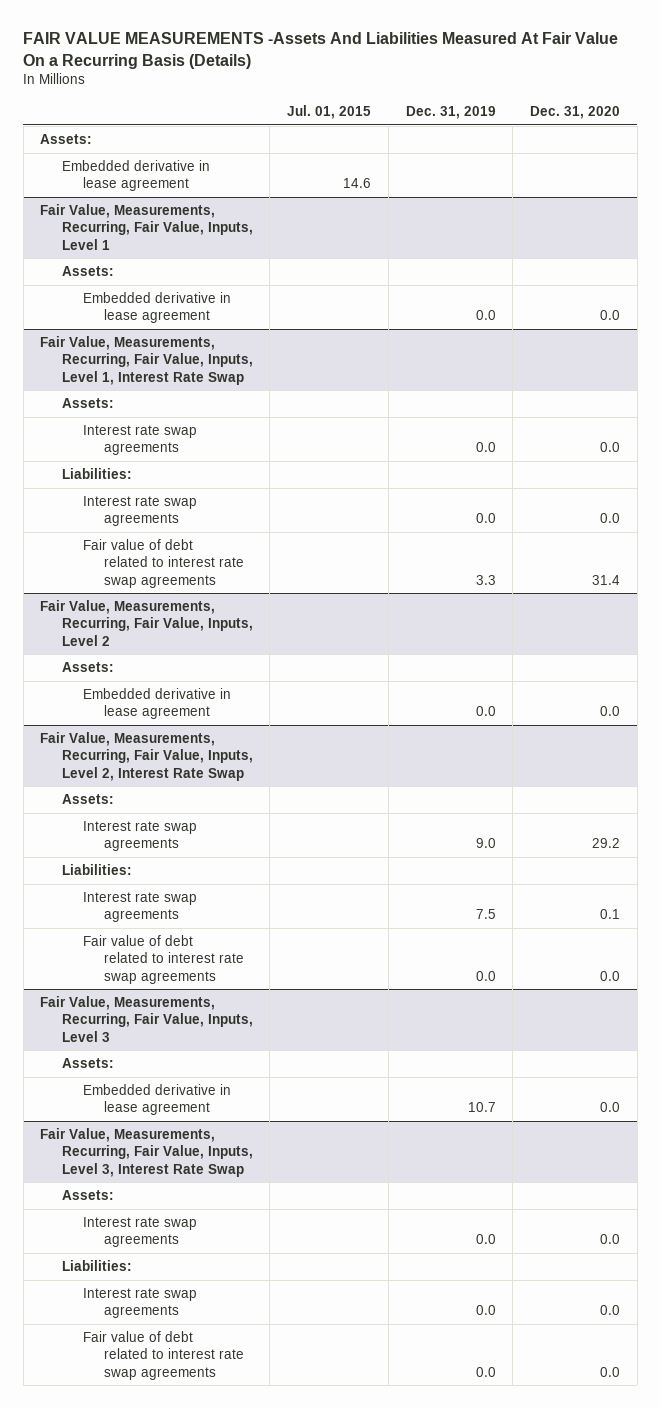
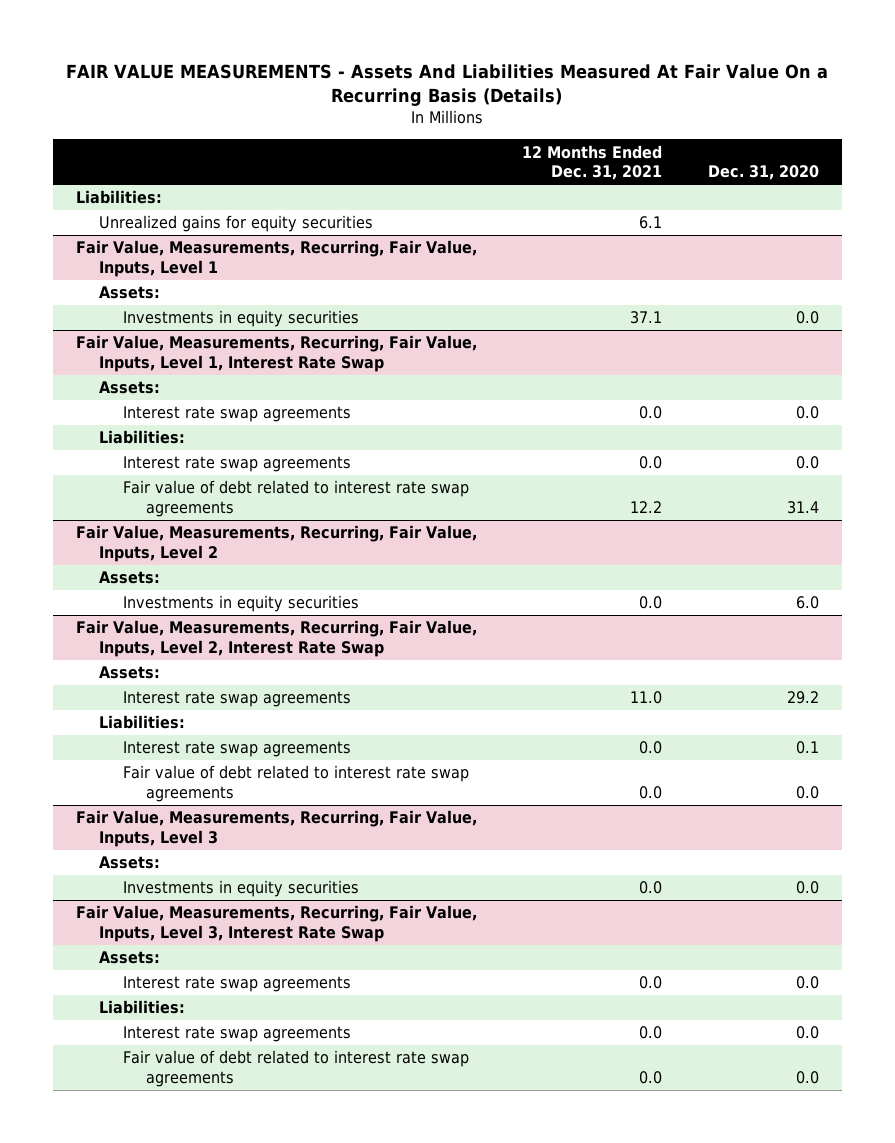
[23,32,619,69] FAIR VALUE MEASUREMENTS -Assets And Liabilities Measured At Fair Value On a Recurring Basis (Details) -> [66,63,829,107] FAIR VALUE MEASUREMENTS - Assets And Liabilities Measured At Fair Value On a Recurring Basis (Details)
[287,105,372,120] Jul. 01, 2015 -> none
[405,106,496,120] Dec. 31, 2019 -> none
none -> [522,144,663,181] 12 Months Ended Dec. 31, 2021
[40,134,93,145] Assets: -> none
[61,160,210,192] Embedded derivative in lease agreement -> none
none -> [75,190,162,205] Liabilities:
none -> [99,215,374,233] Unrealized gains for equity securities
[82,292,231,324] Embedded derivative in lease agreement -> none
none -> [122,310,359,328] Investments in equity securities
[82,688,231,720] Embedded derivative in lease agreement -> none
none -> [122,595,359,613] Investments in equity securities
[82,1084,231,1116] Embedded derivative in lease agreement -> none
none -> [122,880,359,898] Investments in equity securities

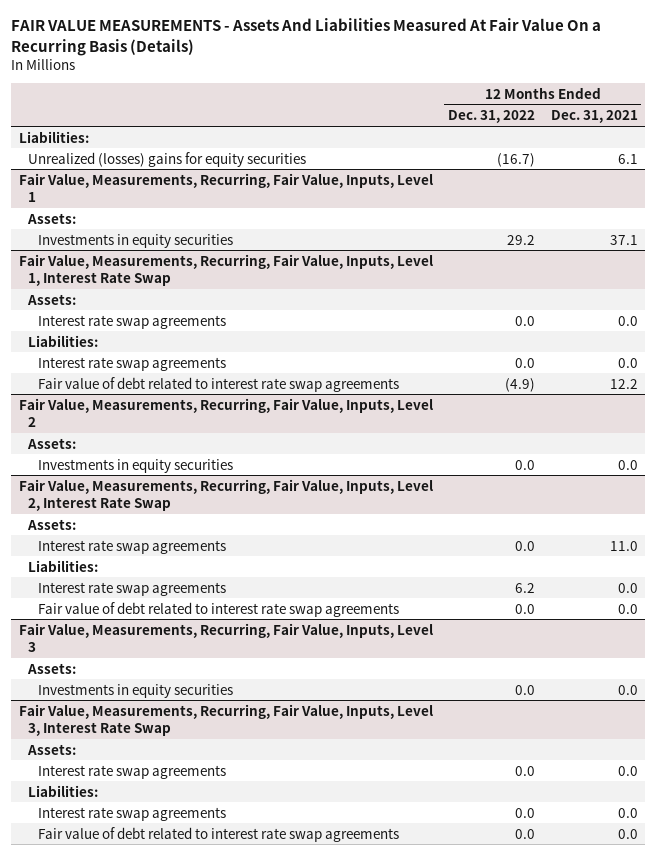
[708,165,820,181] Dec. 31, 2020 -> none
none -> [448,110,536,124] Dec. 31, 2022
[99,215,374,233] Unrealized gains for equity securities -> [28,151,307,167] Unrealized (losses) gains for equity securities

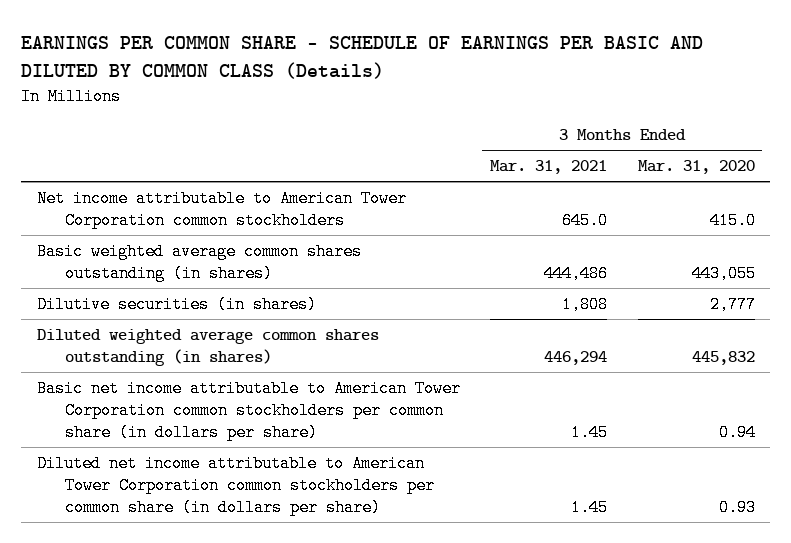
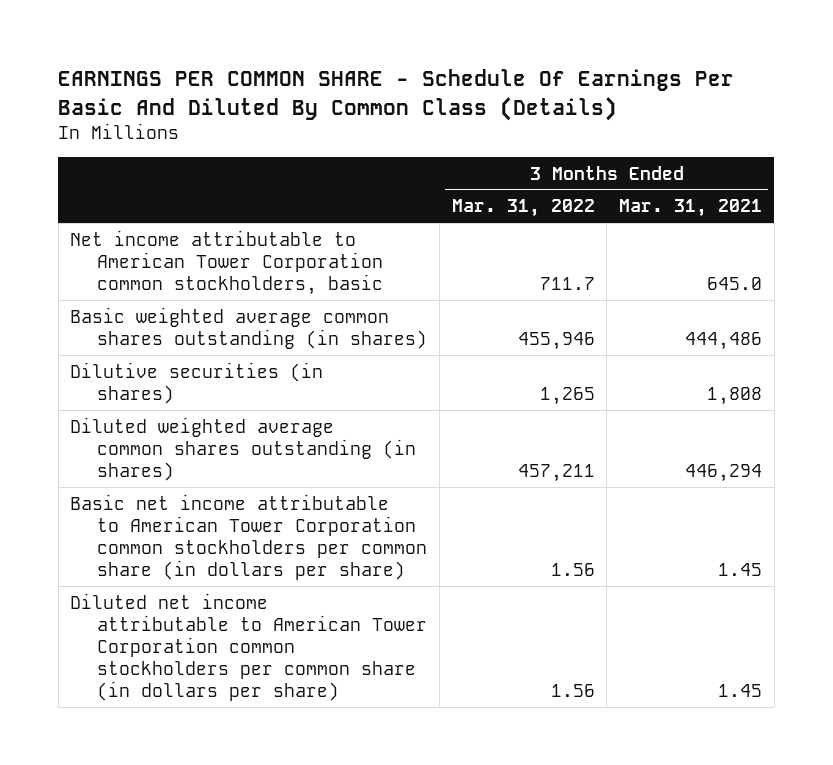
[21,36,704,80] EARNINGS PER COMMON SHARE - SCHEDULE OF EARNINGS PER BASIC AND DILUTED BY COMMON CLASS (Details) -> [58,69,735,121] EARNINGS PER COMMON SHARE - Schedule Of Earnings Per Basic And Diluted By Common Class (Details)
[637,160,755,175] Mar. 31, 2020 -> none
none -> [451,199,595,218] Mar. 31, 2022
[36,189,407,230] Net income attributable to American Tower Corporation common stockholders -> [70,229,384,295] Net income attributable to American Tower Corporation common stockholders, basic

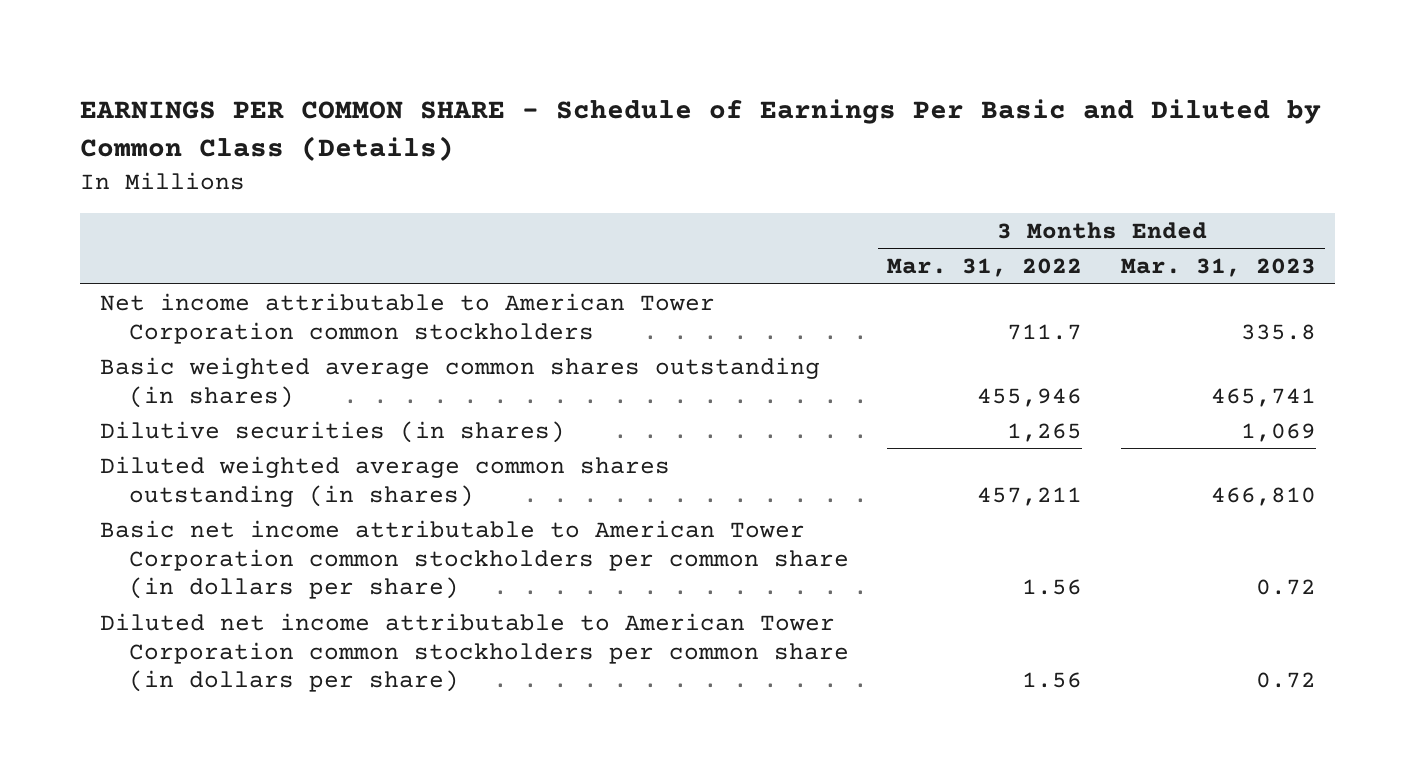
[58,69,735,121] EARNINGS PER COMMON SHARE - Schedule Of Earnings Per Basic And Diluted By Common Class (Details) -> [80,99,1322,162] EARNINGS PER COMMON SHARE - Schedule of Earnings Per Basic and Diluted by Common Class (Details)
[619,199,763,218] Mar. 31, 2021 -> none
none -> [1120,258,1316,278] Mar. 31, 2023
[70,229,384,295] Net income attributable to American Tower Corporation common stockholders, basic -> [99,292,715,344] Net income attributable to American Tower Corporation common stockholders

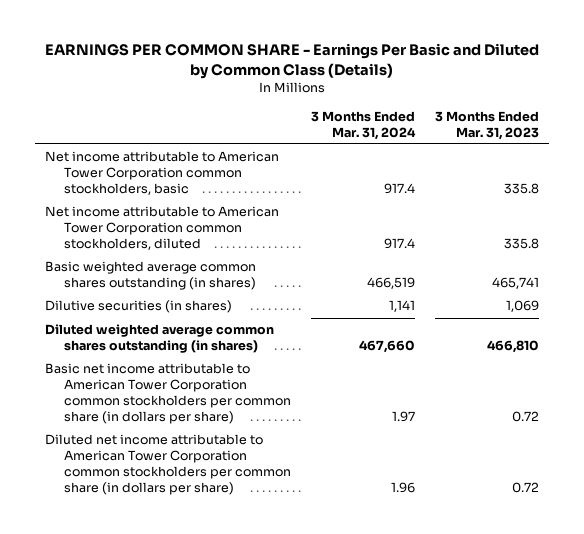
[80,99,1322,162] EARNINGS PER COMMON SHARE - Schedule of Earnings Per Basic and Diluted by Common Class (Details) -> [44,42,539,79] EARNINGS PER COMMON SHARE - Earnings Per Basic and Diluted by Common Class (Details)
[887,258,1083,278] Mar. 31, 2022 -> none
none -> [310,111,416,140] 3 Months Ended Mar. 31, 2024
[99,292,715,344] Net income attributable to American Tower Corporation common stockholders -> [45,151,280,195] Net income attributable to American Tower Corporation common stockholders, basic
none -> [45,206,280,250] Net income attributable to American Tower Corporation common stockholders, diluted

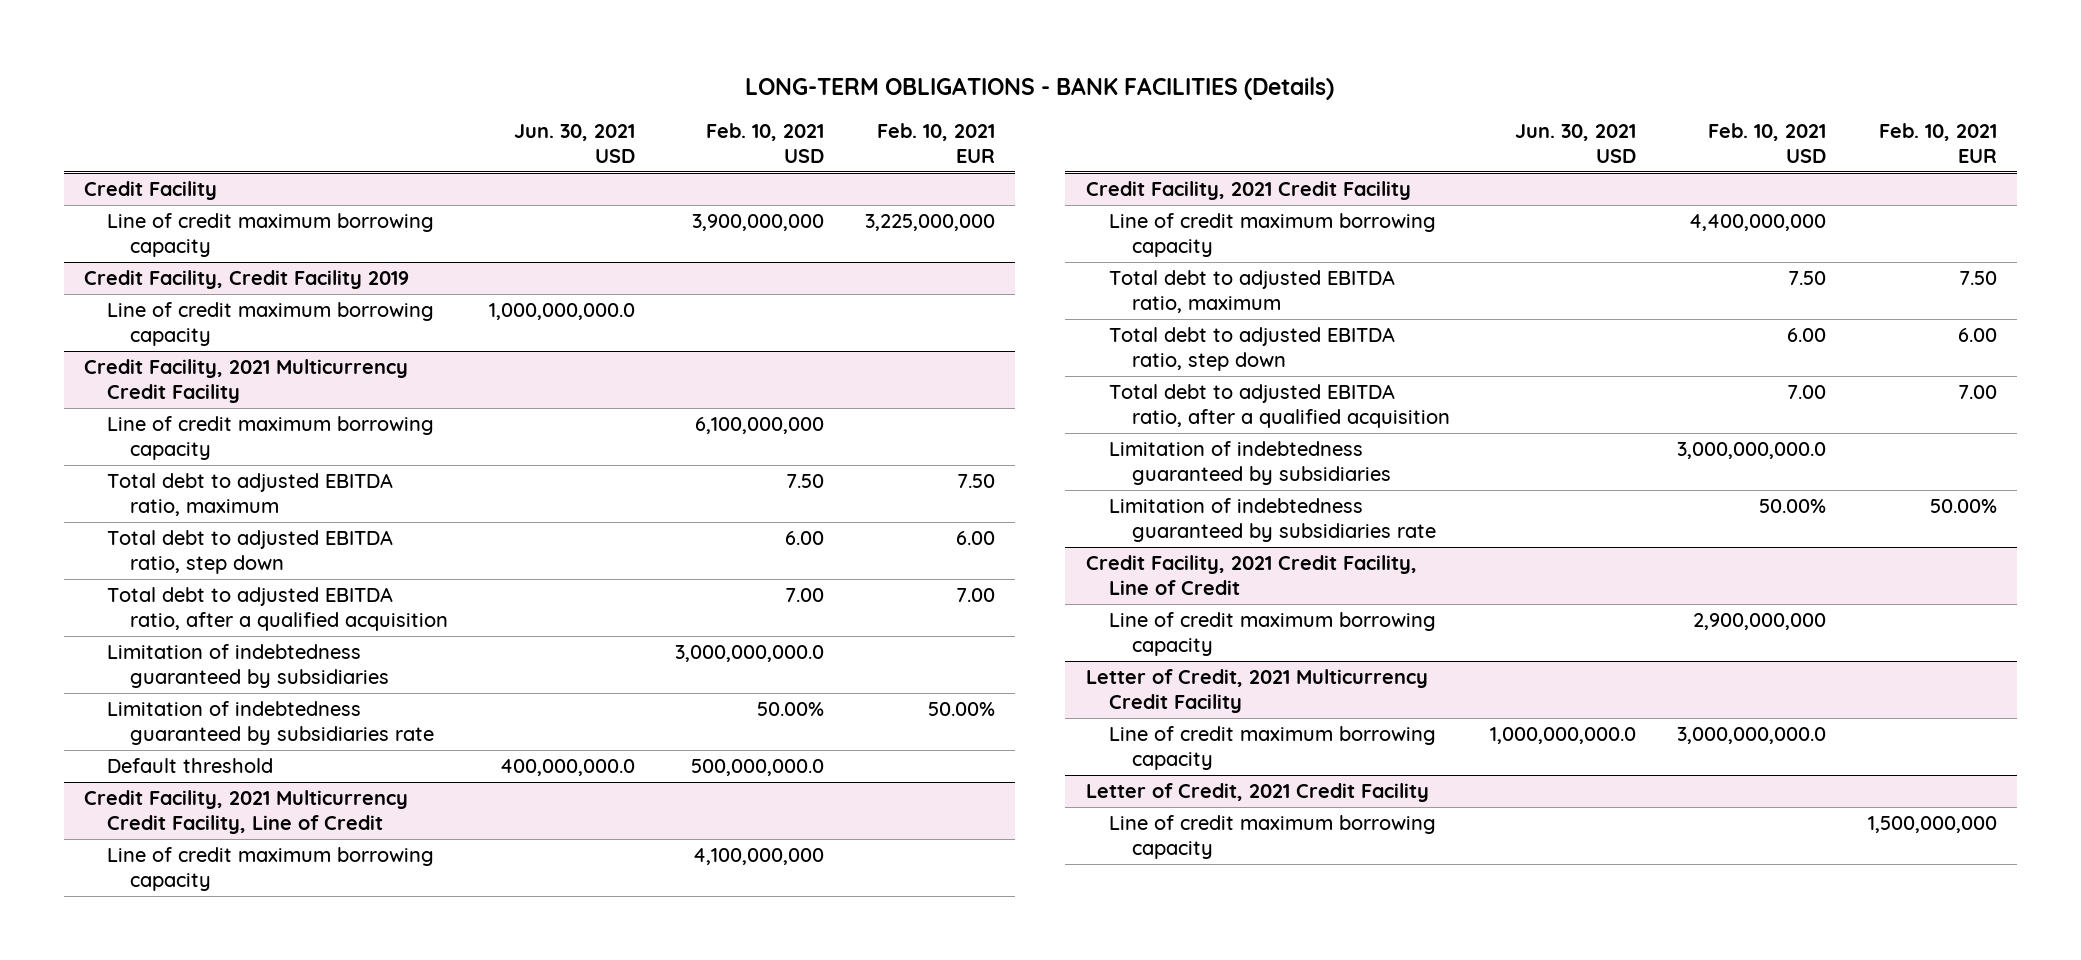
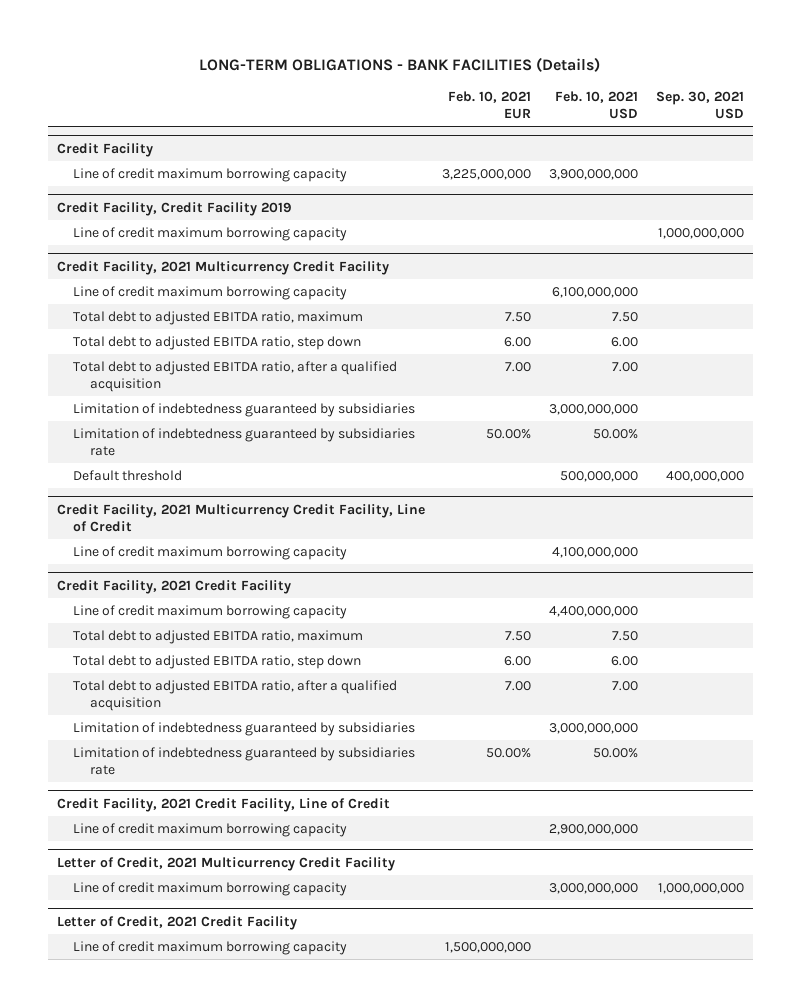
[513,123,635,164] Jun. 30, 2021 USD -> none
none -> [655,90,744,120] Sep. 30, 2021 USD
[675,644,825,662] 3,000,000,000.0 -> [549,403,639,415] 3,000,000,000
[691,758,825,776] 500,000,000.0 -> [560,470,639,482] 500,000,000
[1676,441,1826,459] 3,000,000,000.0 -> [549,722,639,734] 3,000,000,000
[1676,726,1826,744] 3,000,000,000.0 -> [549,882,639,894] 3,000,000,000

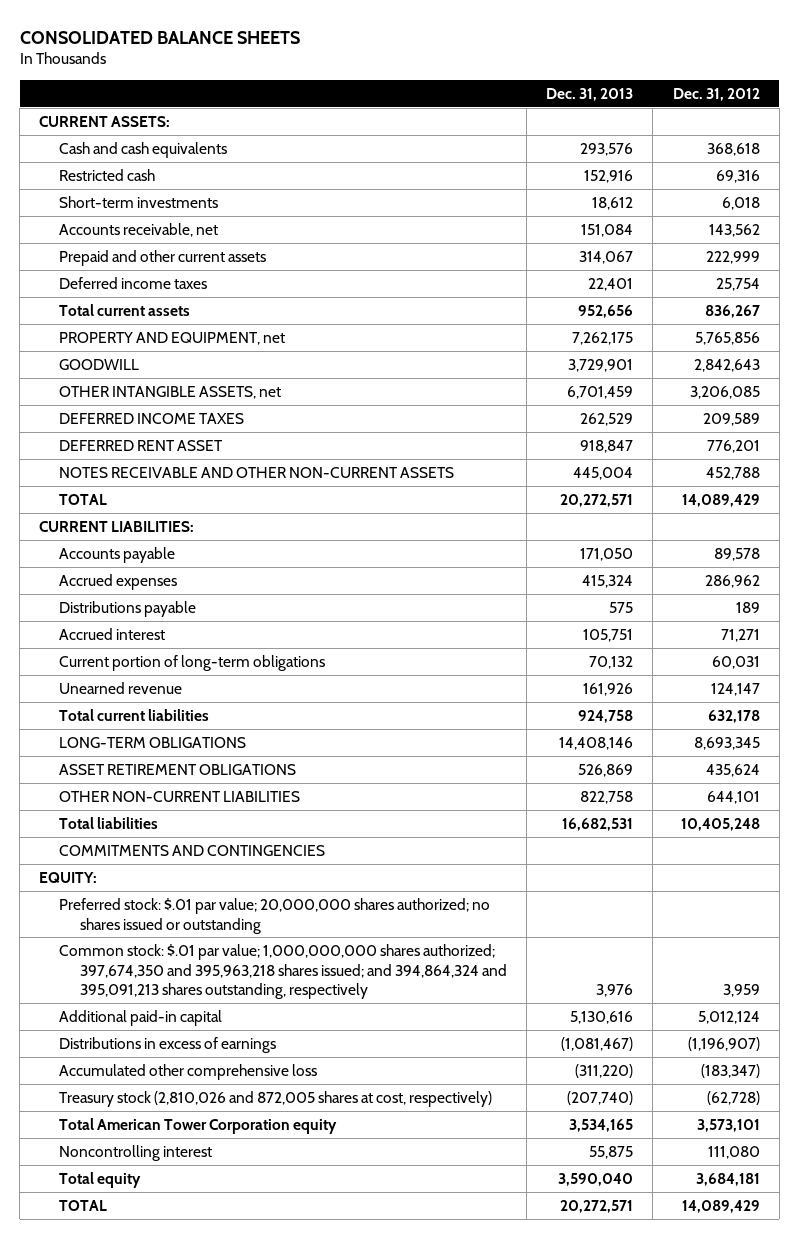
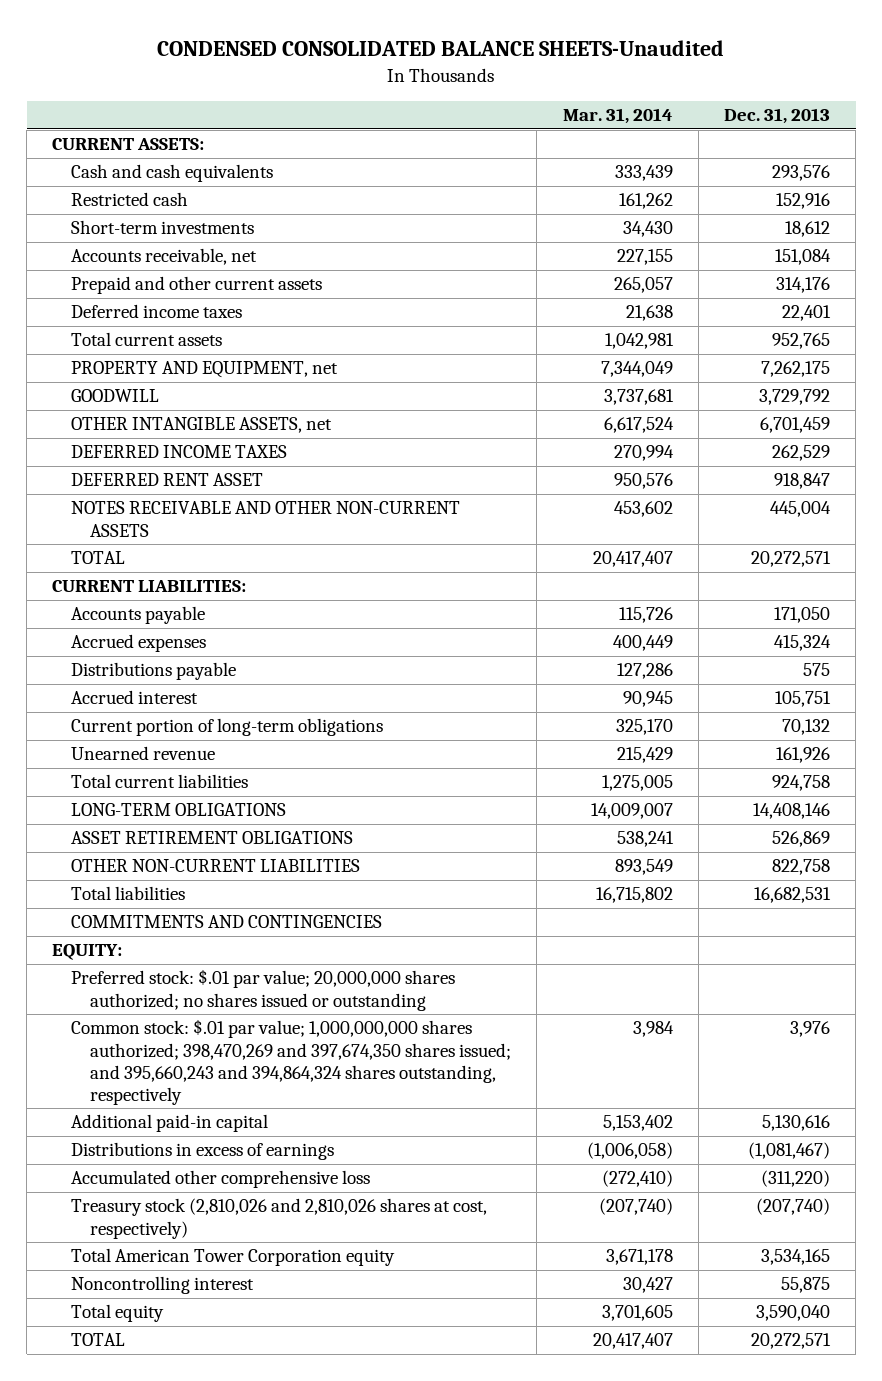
[19,30,300,44] CONSOLIDATED BALANCE SHEETS -> [157,40,725,57] CONDENSED CONSOLIDATED BALANCE SHEETS-Unaudited
[672,87,760,101] Dec. 31, 2012 -> none
none -> [562,108,673,125] Mar. 31, 2014
[579,250,634,264] 314,067 -> [775,277,830,294] 314,176
[578,304,634,318] 952,656 -> [771,333,830,350] 952,765
[568,358,634,372] 3,729,901 -> [758,389,830,406] 3,729,792
[59,943,507,1000] Common stock: $.01 par value; 1,000,000,000 shares authorized; 397,674,350 and 395,963,218 shares issued; and 394,864,324 and 395,091,213 shares outstanding, respectively -> [71,1019,512,1105] Common stock: $.01 par value; 1,000,000,000 shares authorized; 398,470,269 and 397,674,350 shares issued; and 395,660,243 and 394,864,324 shares outstanding, respectively
[59,1090,493,1107] Treasury stock (2,810,026 and 872,005 shares at cost, respectively) -> [71,1198,488,1239] Treasury stock (2,810,026 and 2,810,026 shares at cost, respectively)

